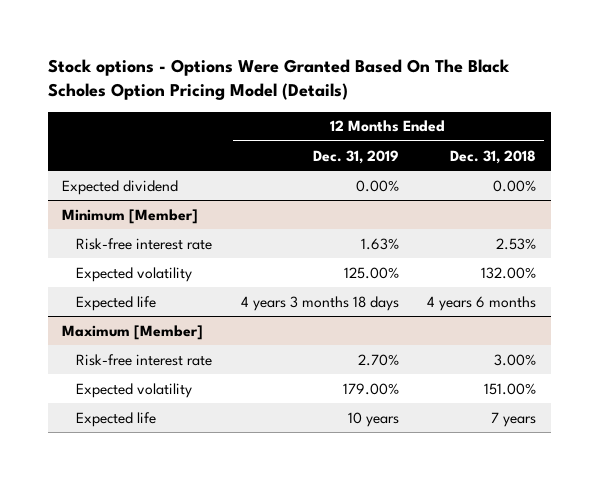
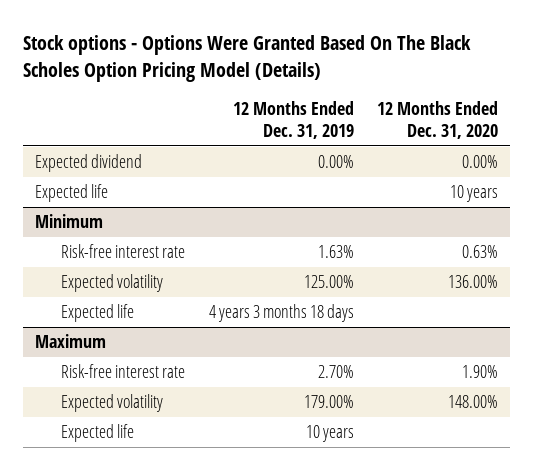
[450,149,537,164] Dec. 31, 2018 -> none
none -> [377,101,499,140] 12 Months Ended Dec. 31, 2020
none -> [34,184,108,203] Expected life
[62,208,199,224] Minimum [Member] -> [34,214,103,229] Minimum
[62,324,204,340] Maximum [Member] -> [34,334,106,349] Maximum

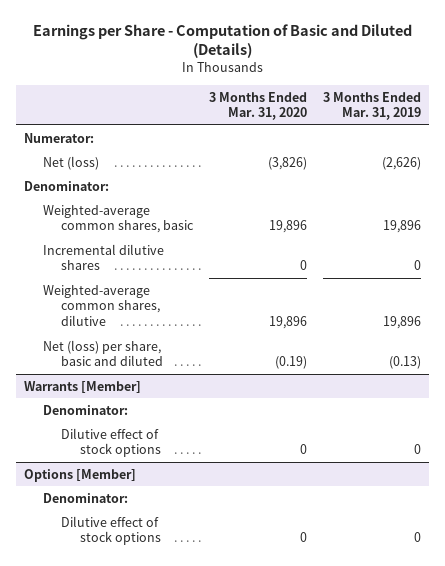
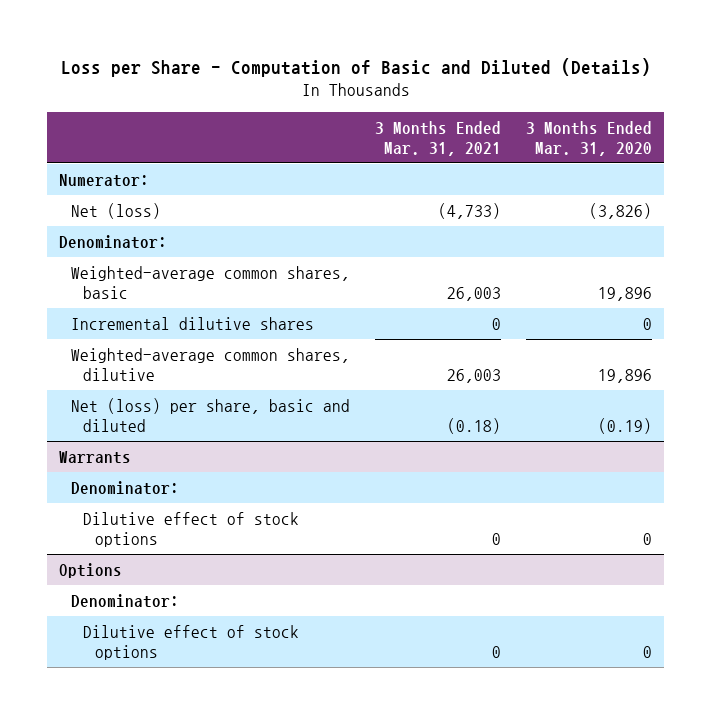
[32,23,412,59] Earnings per Share - Computation of Basic and Diluted (Details) -> [60,57,651,77] Loss per Share - Computation of Basic and Diluted (Details)
[323,91,422,121] 3 Months Ended Mar. 31, 2019 -> none
none -> [374,120,501,156] 3 Months Ended Mar. 31, 2021
[24,380,142,393] Warrants [Member] -> [59,450,132,464] Warrants
[24,468,137,482] Options [Member] -> [59,562,123,578] Options

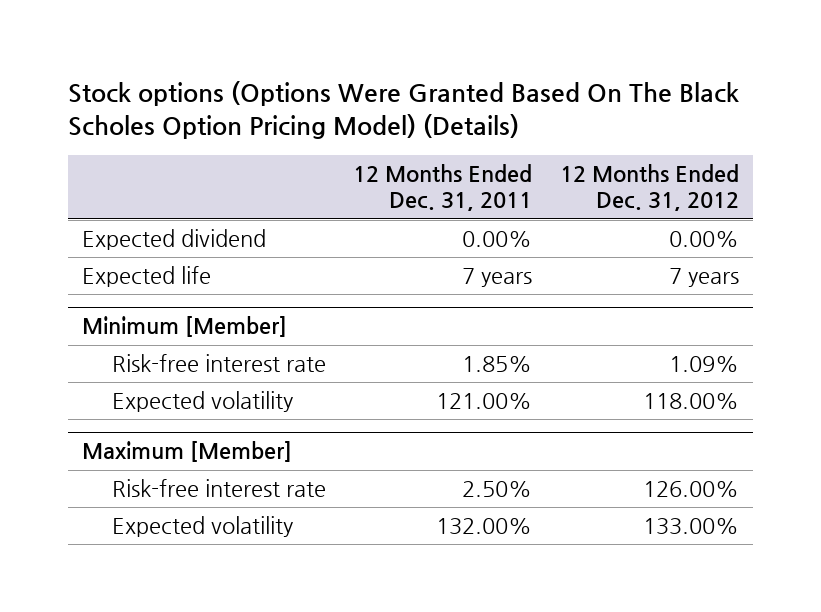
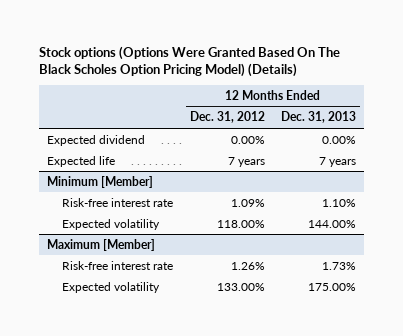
[353,164,533,212] 12 Months Ended Dec. 31, 2011 -> none
none -> [280,111,356,124] Dec. 31, 2013
[643,481,740,498] 126.00% -> [230,261,265,270] 1.26%

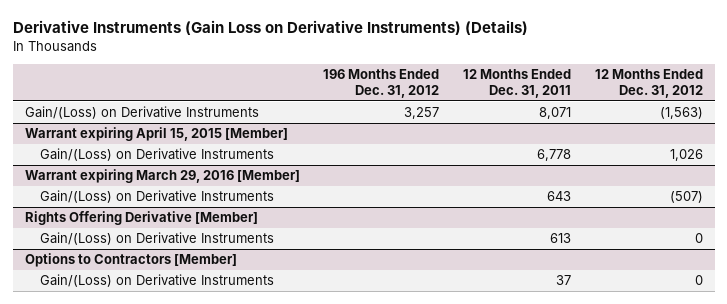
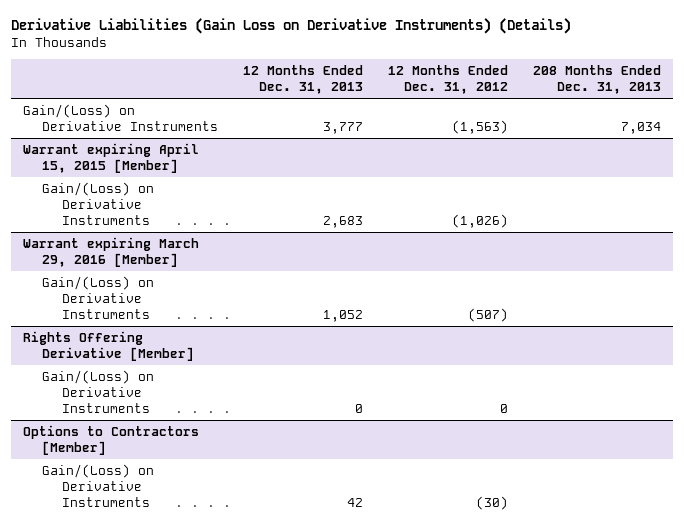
[12,20,528,36] Derivative Instruments (Gain Loss on Derivative Instruments) (Details) -> [10,17,571,34] Derivative Liabilities (Gain Loss on Derivative Instruments) (Details)
[323,69,440,99] 196 Months Ended Dec. 31, 2012 -> none
[463,69,572,99] 12 Months Ended Dec. 31, 2011 -> none
none -> [243,65,364,94] 12 Months Ended Dec. 31, 2013
none -> [532,65,661,94] 208 Months Ended Dec. 31, 2013
[669,149,703,162] 1,026 -> [452,213,509,228] (1,026)
[694,275,703,286] 0 -> [476,495,509,510] (30)

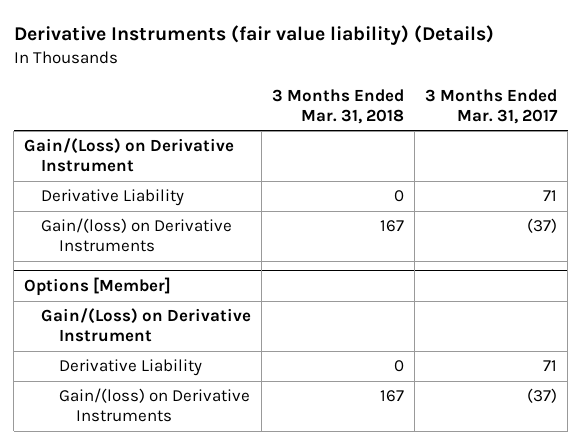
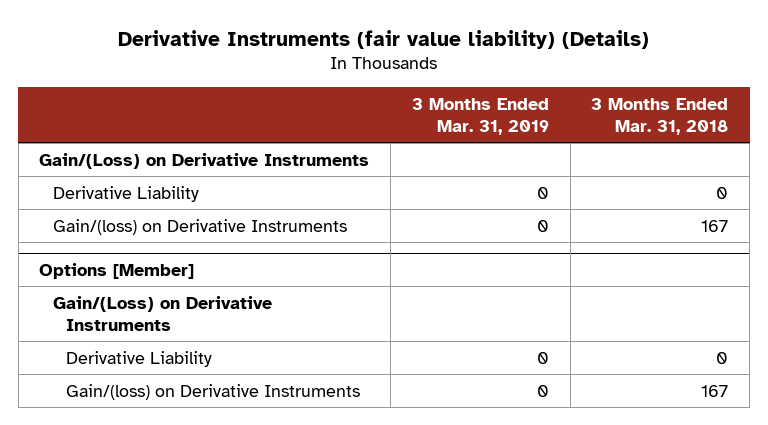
[425,88,559,124] 3 Months Ended Mar. 31, 2017 -> none
none -> [411,97,549,135] 3 Months Ended Mar. 31, 2019
[24,138,235,173] Gain/(Loss) on Derivative Instrument -> [39,152,370,169] Gain/(Loss) on Derivative Instruments
[41,308,252,343] Gain/(Loss) on Derivative Instrument -> [52,295,272,331] Gain/(Loss) on Derivative Instruments

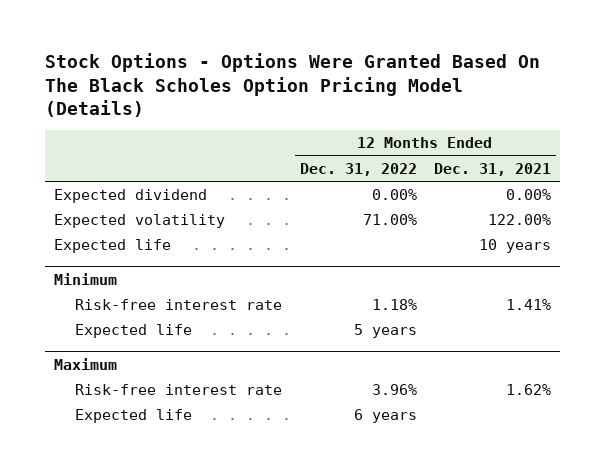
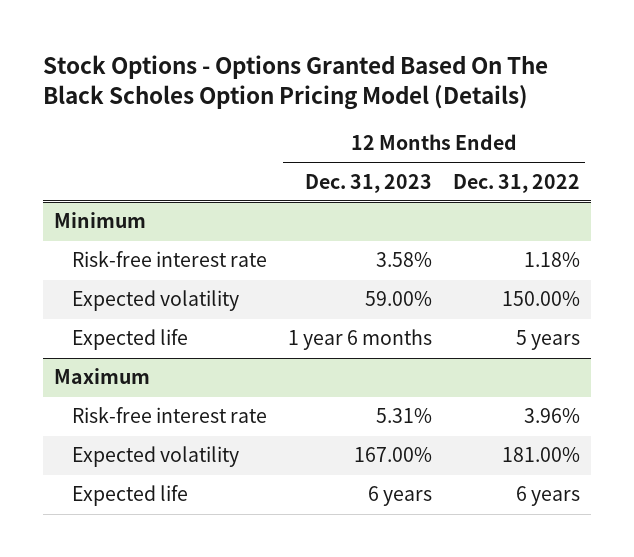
[45,53,541,118] Stock Options - Options Were Granted Based On The Black Scholes Option Pricing Model (Details) -> [43,54,549,111] Stock Options - Options Granted Based On The Black Scholes Option Pricing Model (Details)
[434,162,552,176] Dec. 31, 2021 -> none
none -> [304,173,432,193] Dec. 31, 2023
[53,189,207,204] Expected dividend -> none
[53,214,225,229] Expected volatility -> none
[53,239,171,254] Expected life -> none
none -> [71,290,239,312] Expected volatility
none -> [71,446,239,468] Expected volatility

